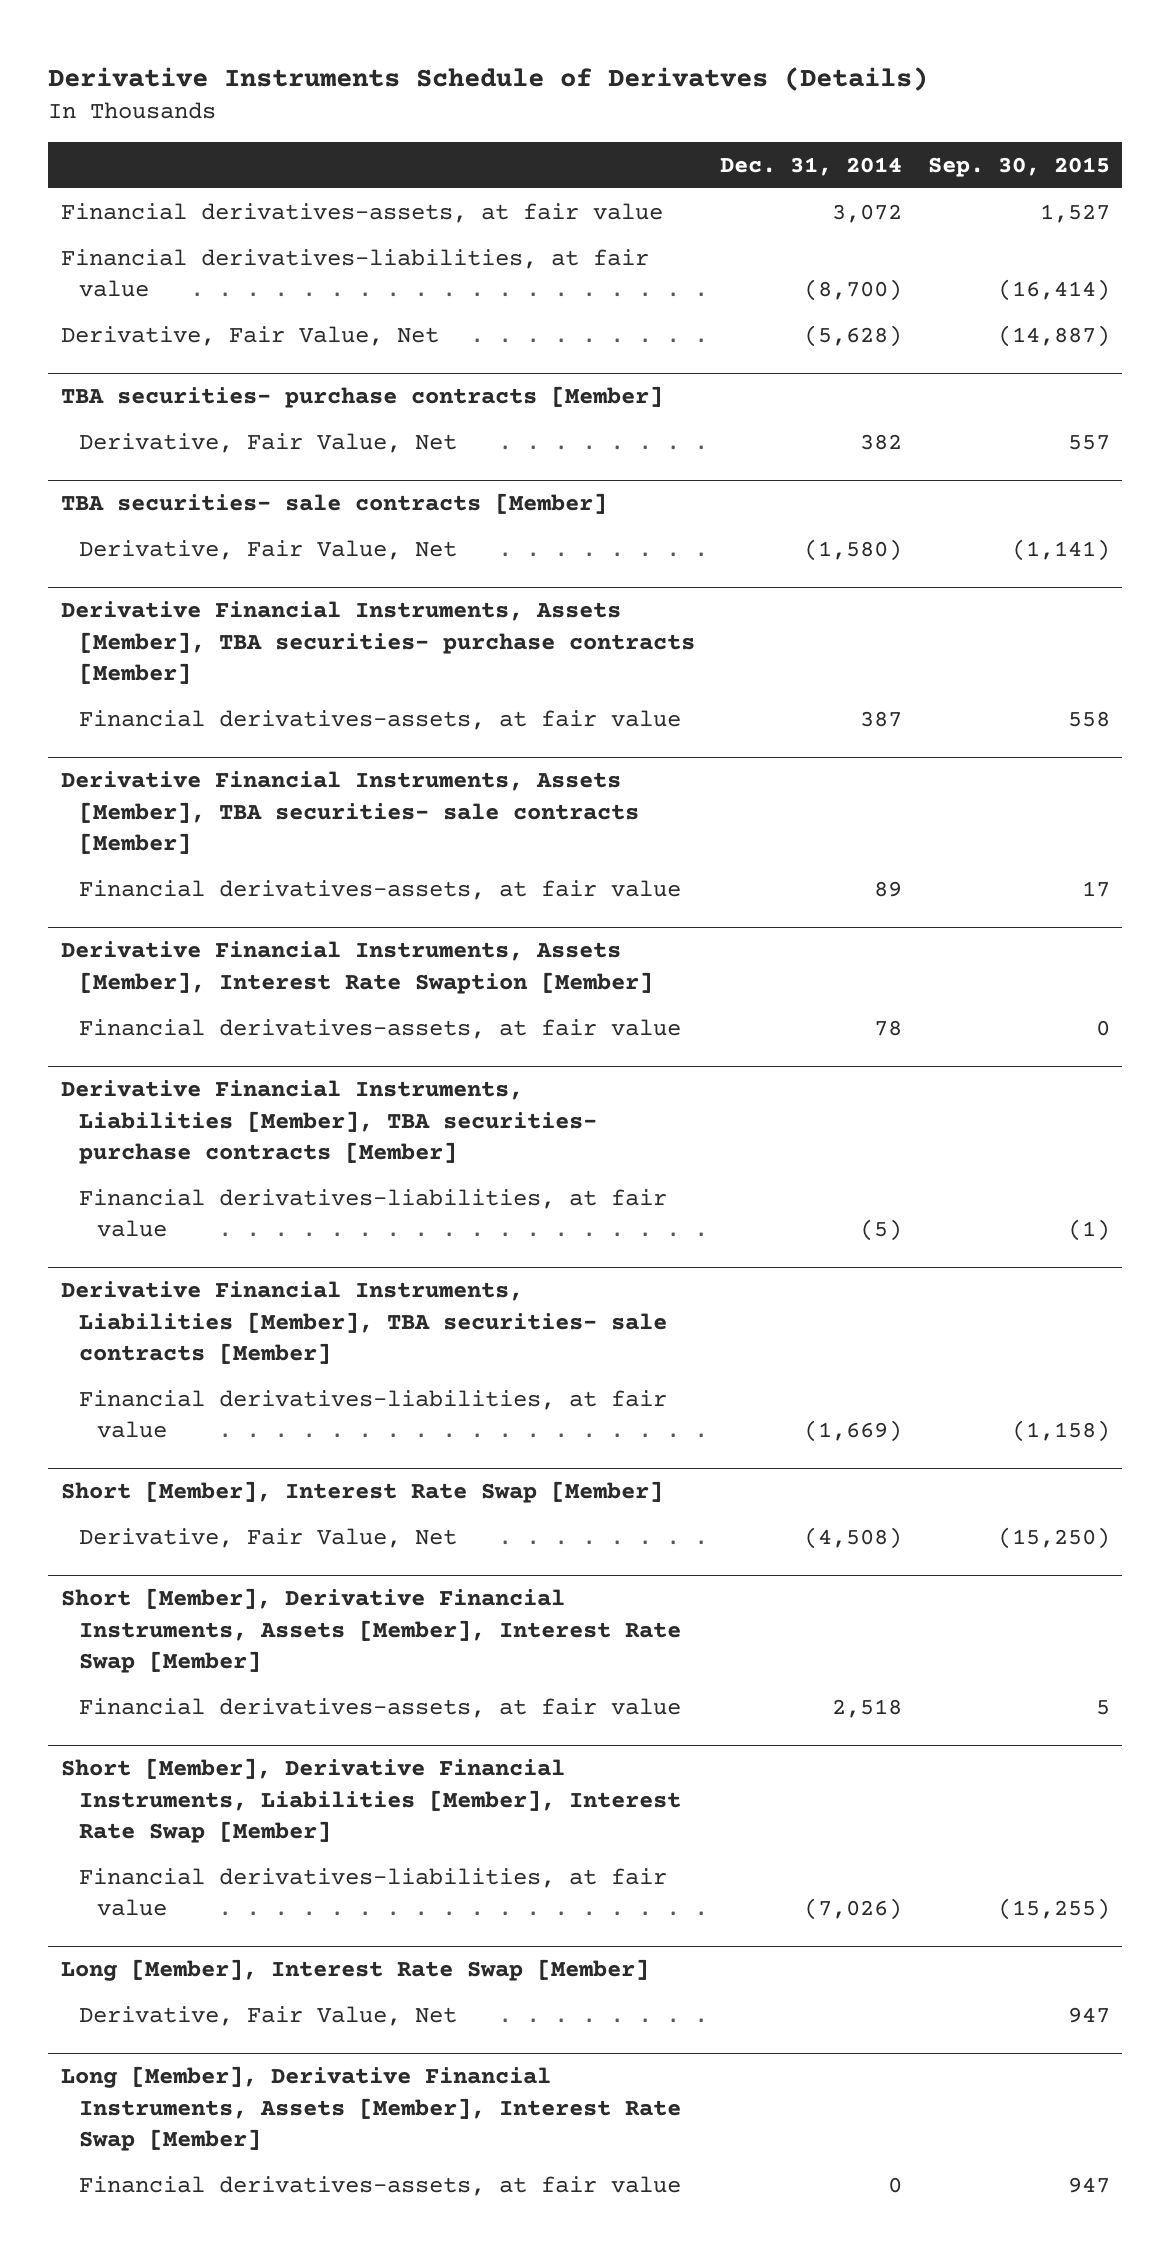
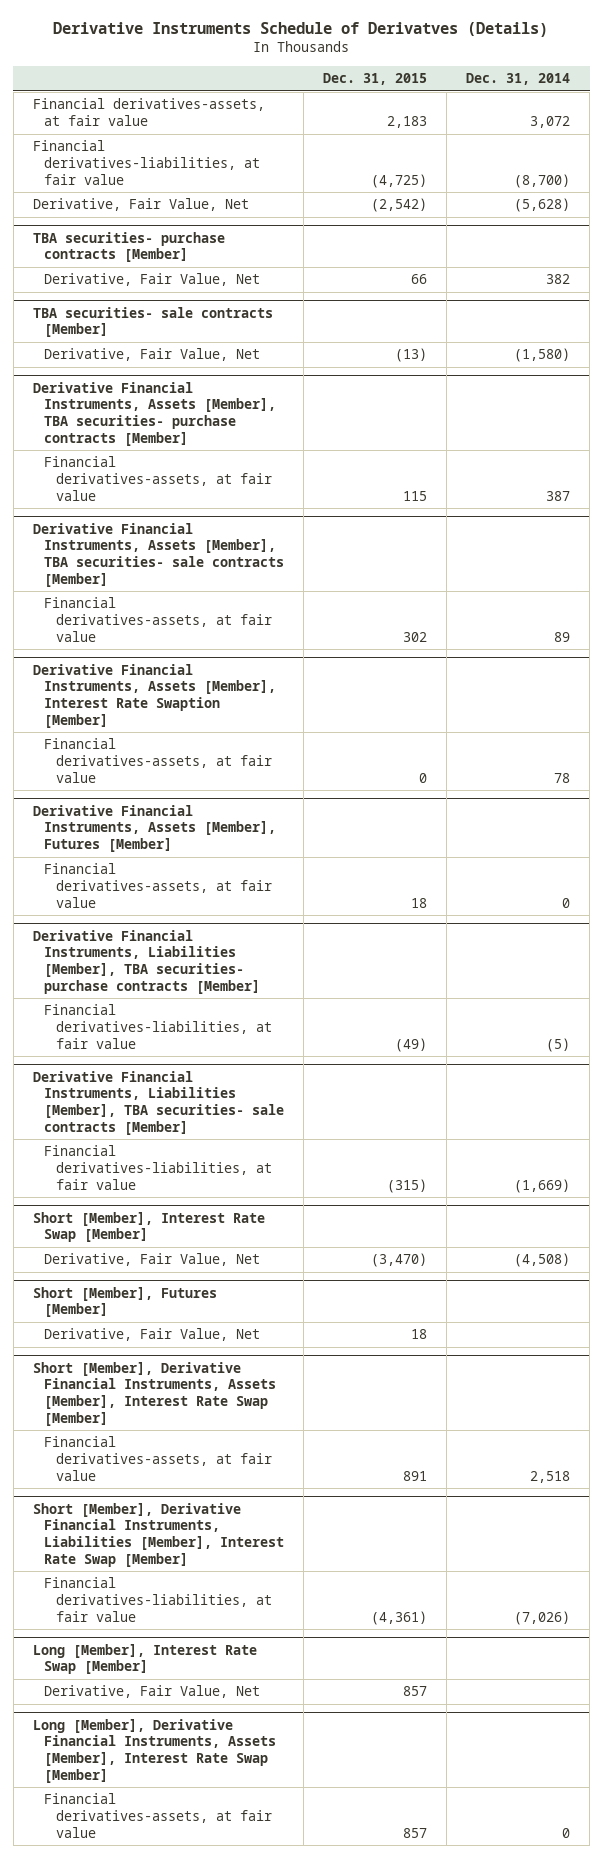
[927,156,1110,177] Sep. 30, 2015 -> none
none -> [323,73,428,86] Dec. 31, 2015
none -> [32,804,277,853] Derivative Financial Instruments, Assets [Member], Futures [Member]
none -> [44,863,272,908] Financial derivatives-assets, at fair value
none -> [32,1286,217,1318] Short [Member], Futures [Member]
none -> [44,1328,261,1342] Derivative, Fair Value, Net

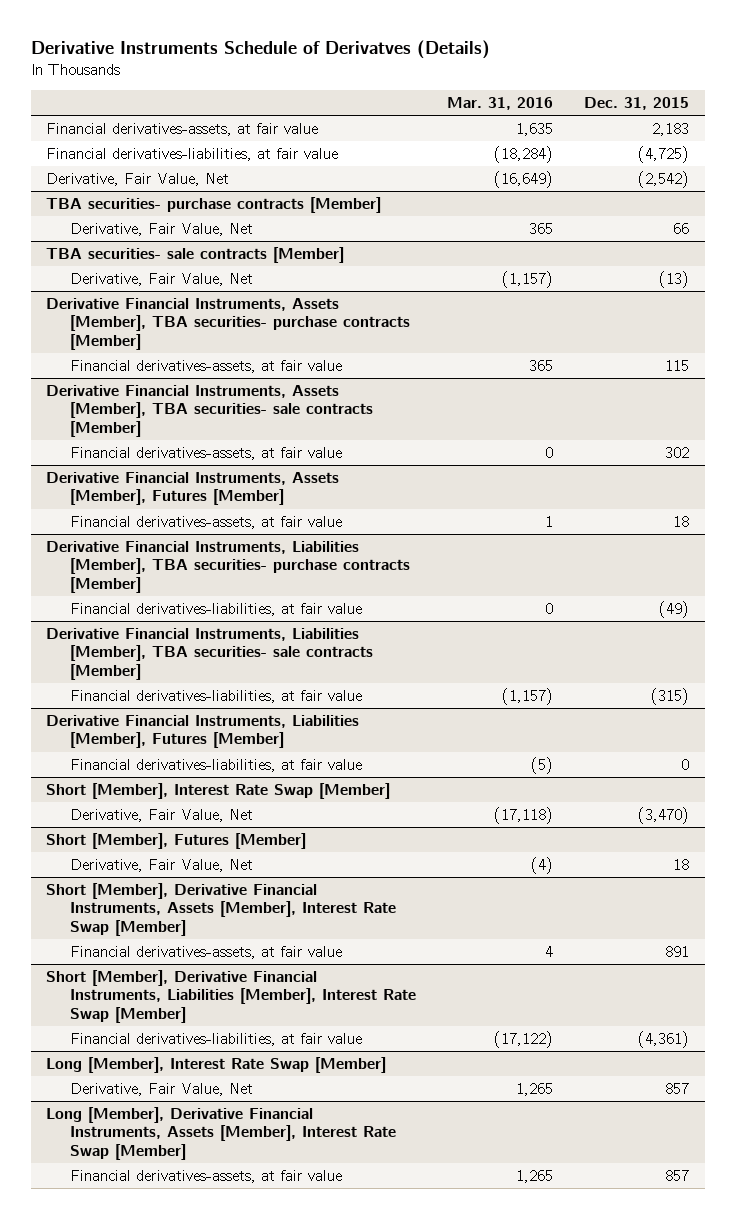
[466,73,571,86] Dec. 31, 2014 -> none
none -> [446,97,553,111] Mar. 31, 2016
[32,663,277,728] Derivative Financial Instruments, Assets [Member], Interest Rate Swaption [Member] -> none
[44,738,272,783] Financial derivatives-assets, at fair value -> none
none -> [46,714,360,749] Derivative Financial Instruments, Liabilities [Member], Futures [Member]
none -> [69,758,362,772] Financial derivatives-liabilities, at fair value

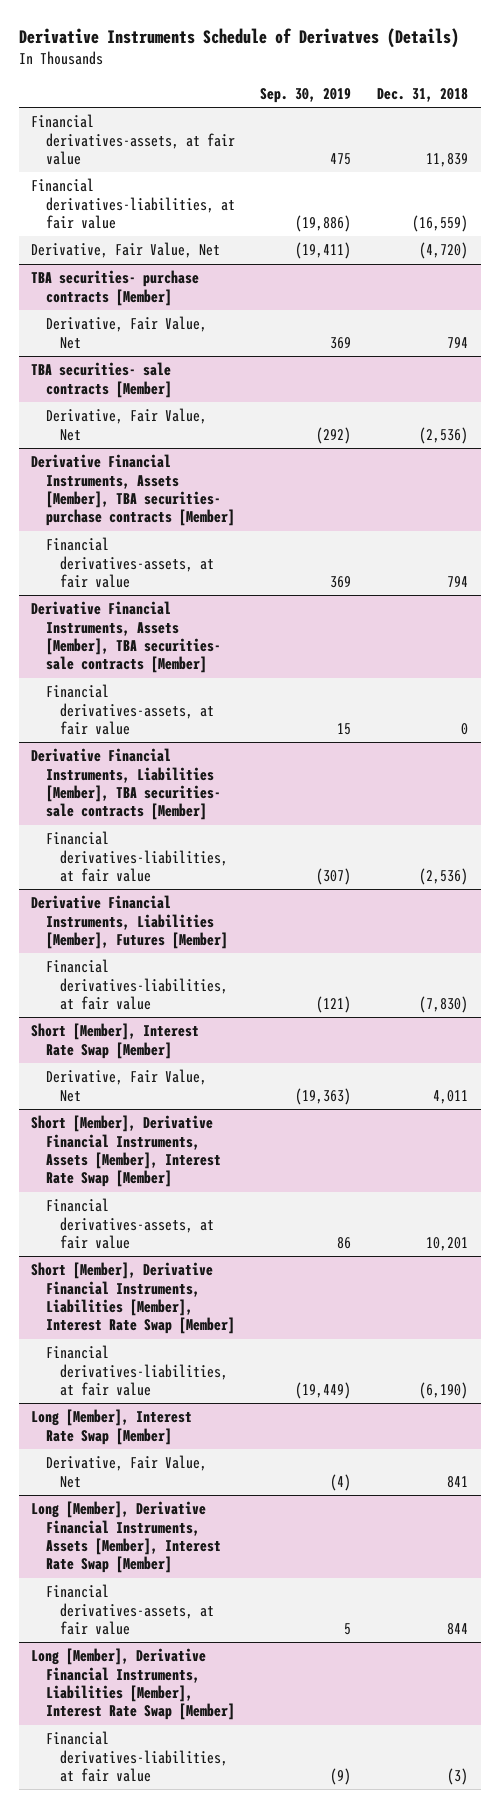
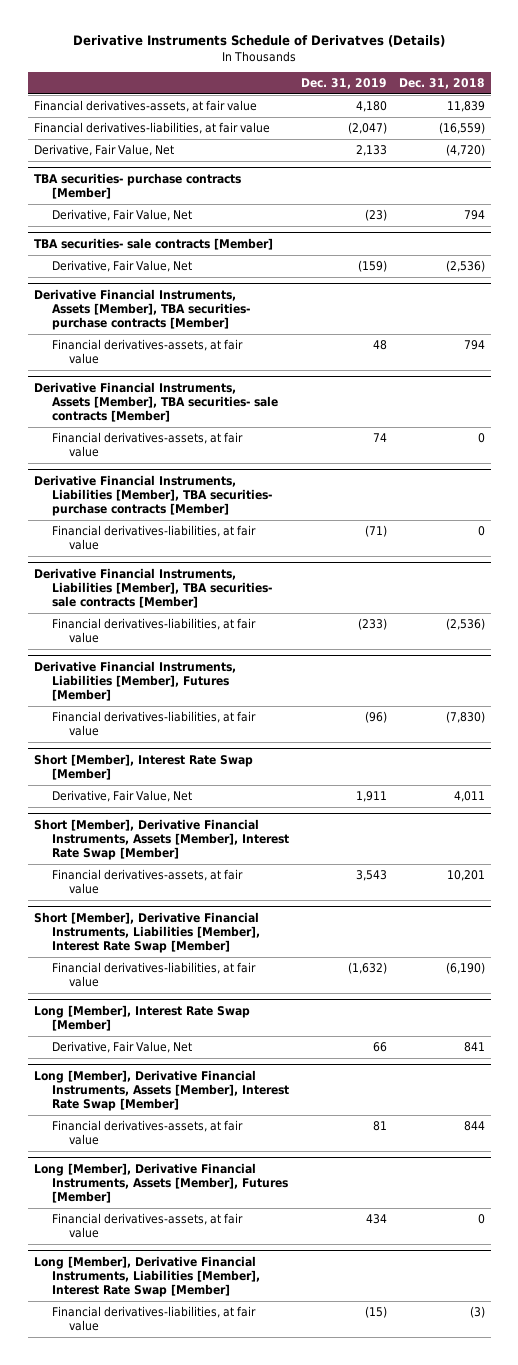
[260,88,352,104] Sep. 30, 2019 -> none
none -> [300,77,387,89] Dec. 31, 2019
none -> [33,475,272,516] Derivative Financial Instruments, Liabilities [Member], TBA securities- purchase contracts [Member]
none -> [51,525,256,550] Financial derivatives-liabilities, at fair value
none -> [33,1163,288,1203] Long [Member], Derivative Financial Instruments, Assets [Member], Futures [Member]
none -> [51,1213,243,1238] Financial derivatives-assets, at fair value

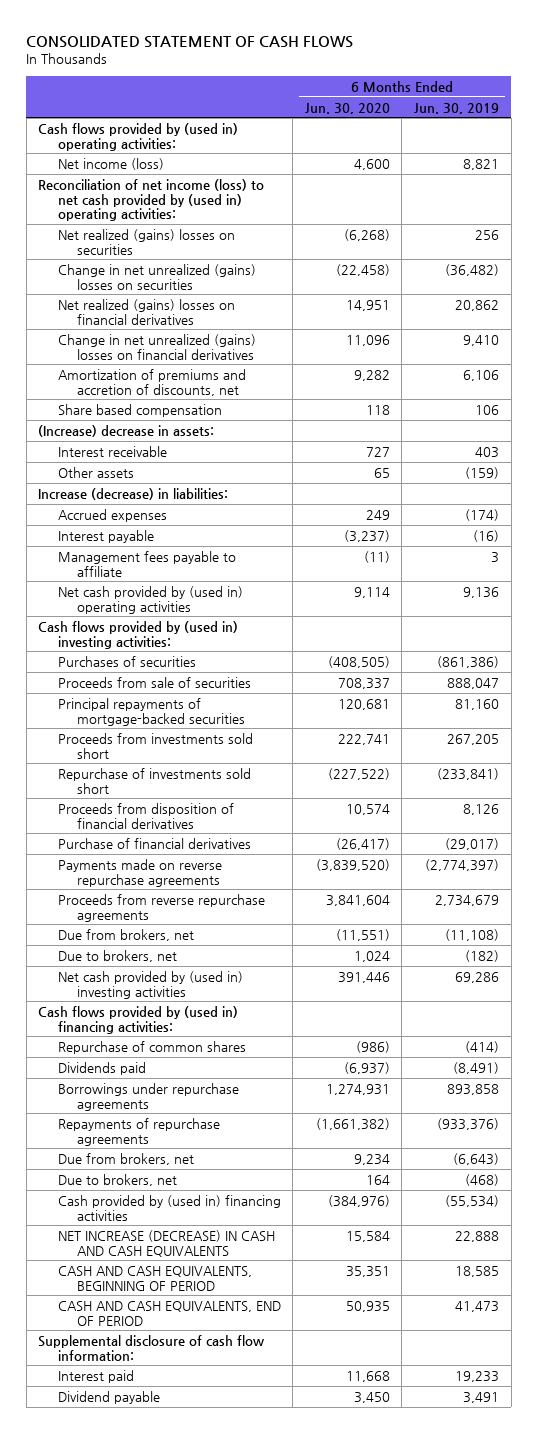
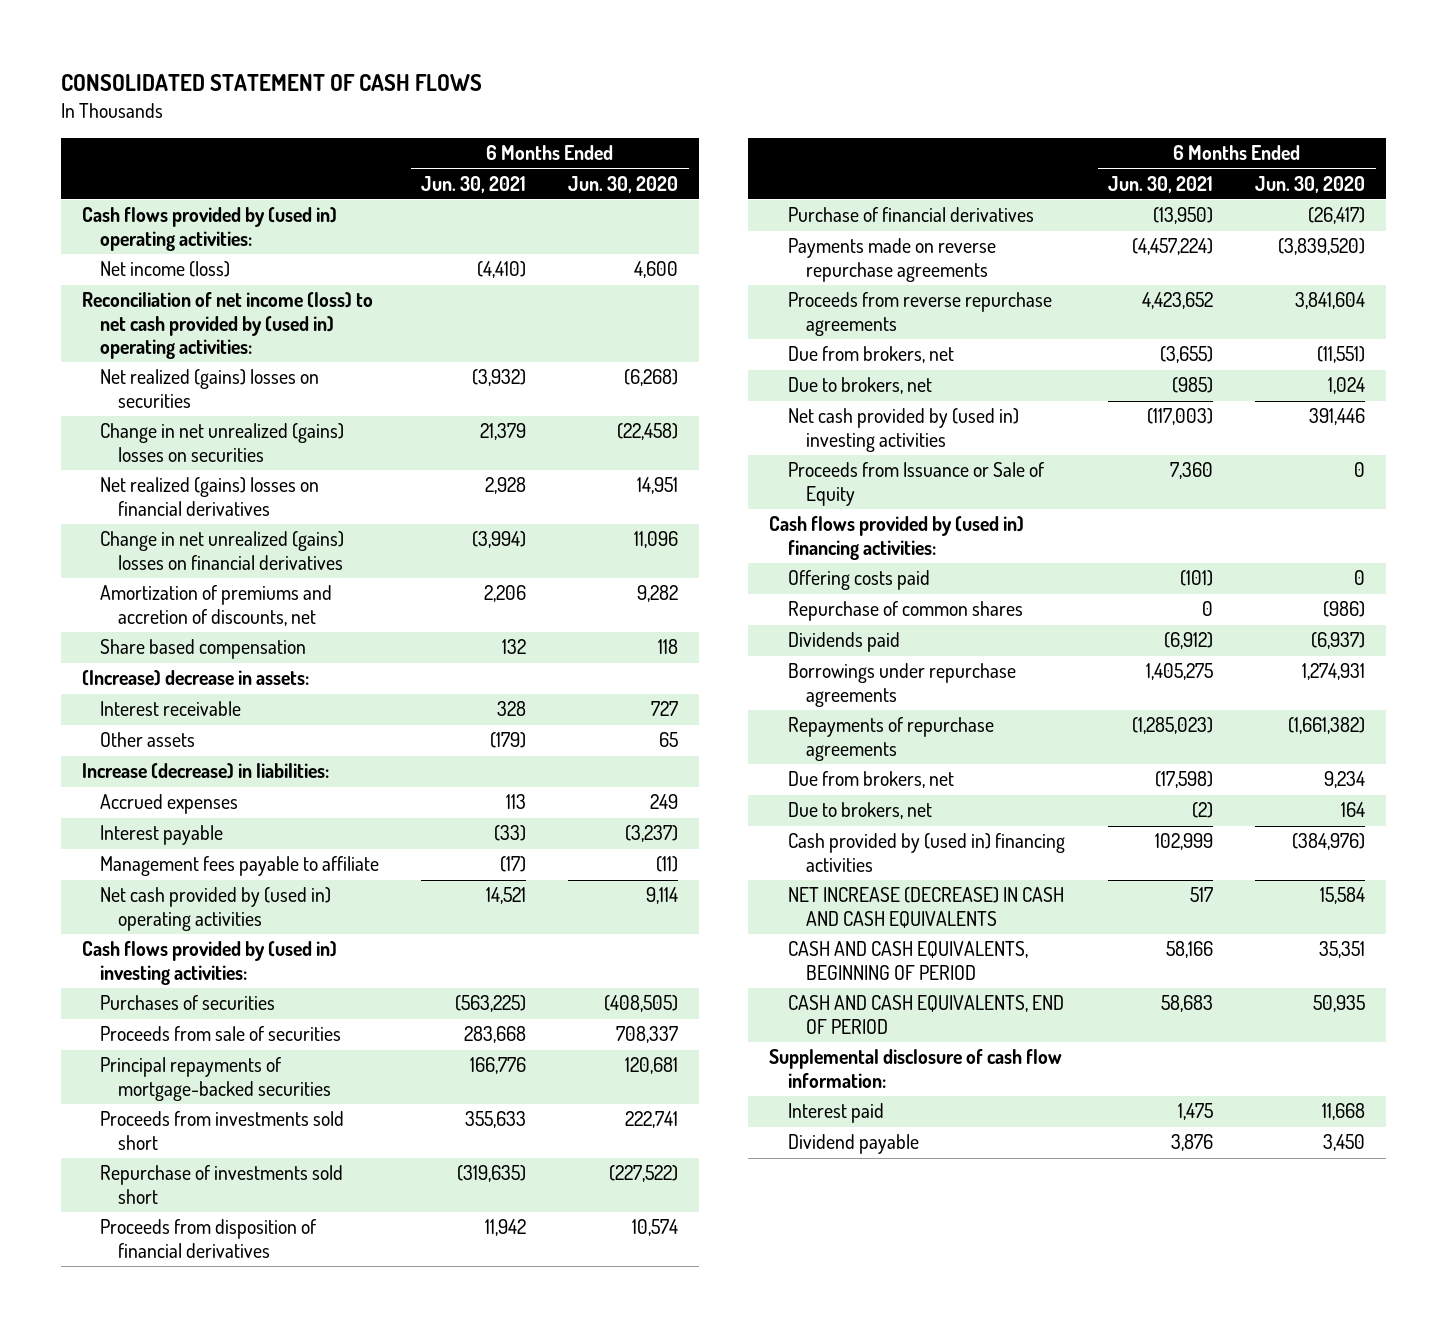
[413,102,499,114] Jun. 30, 2019 -> none
none -> [421,175,527,193] Jun. 30, 2021
none -> [787,462,1044,506] Proceeds from Issuance or Sale of Equity
none -> [787,570,930,591] Offering costs paid

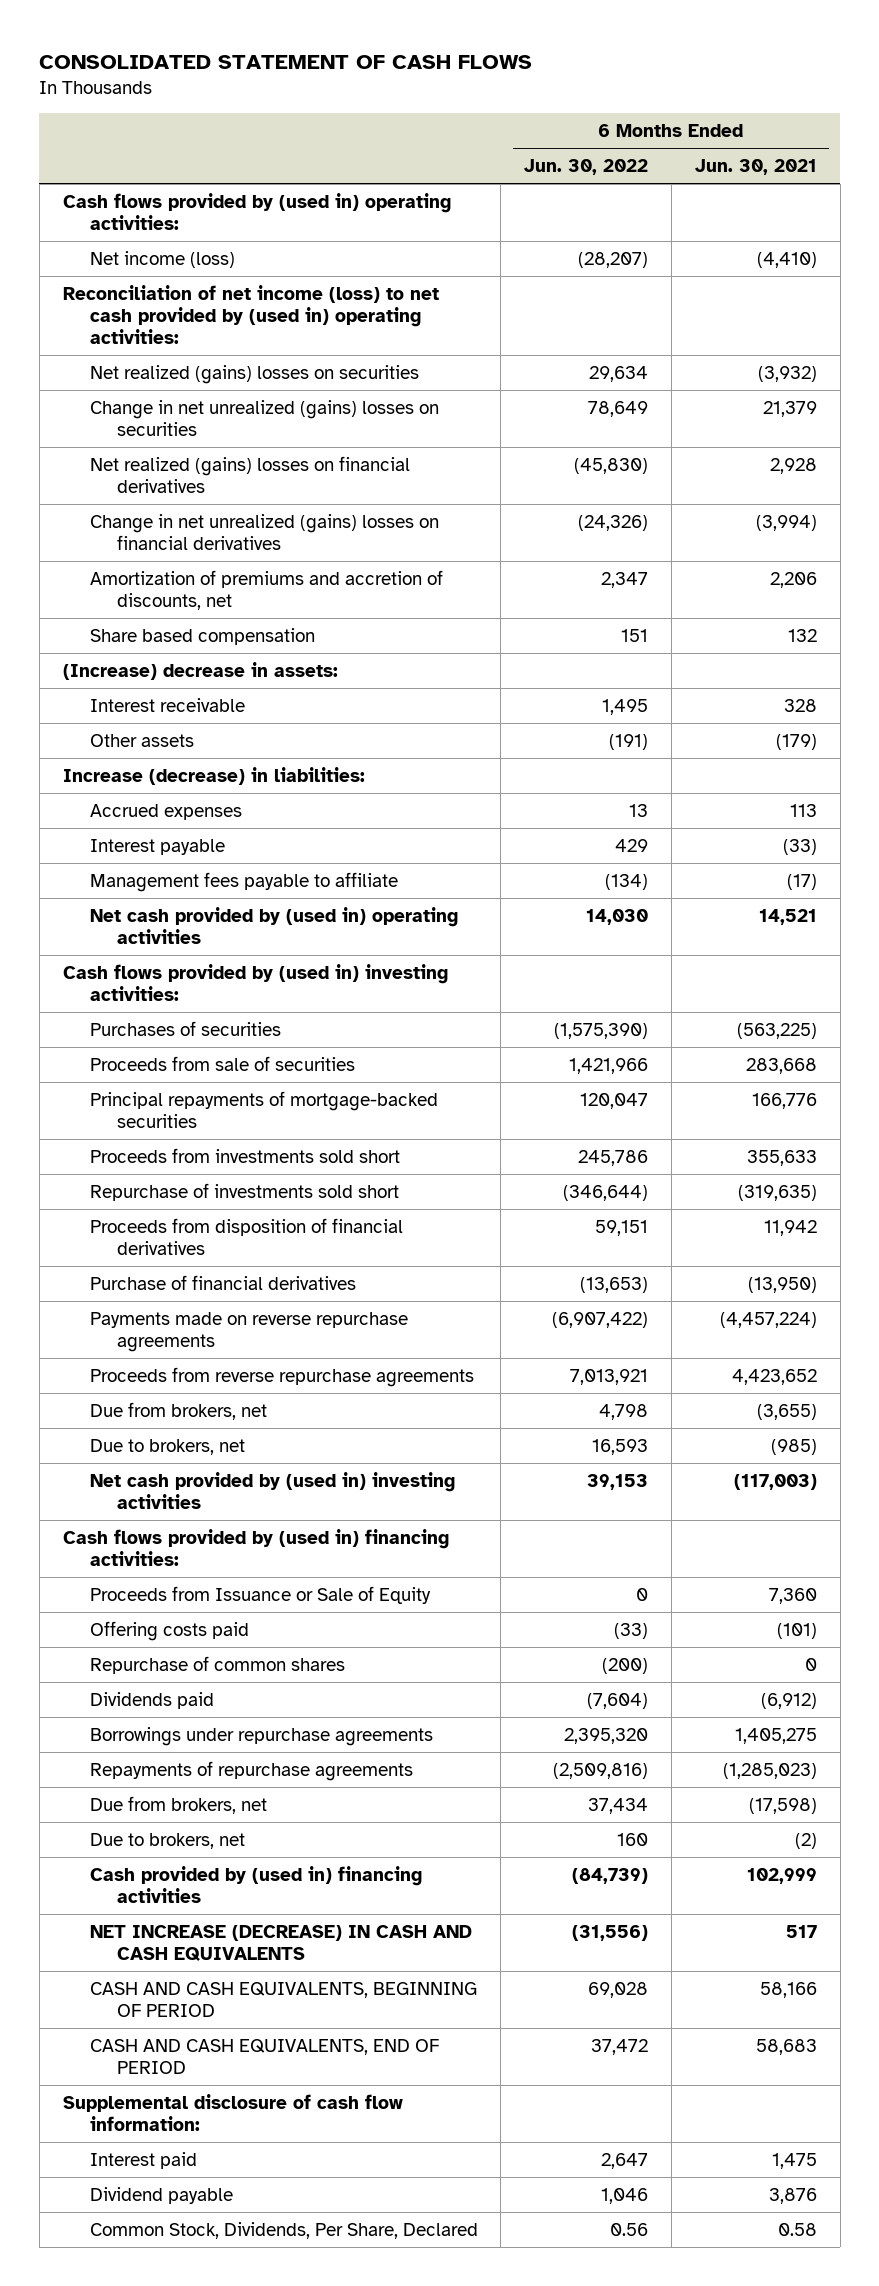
[568,175,679,193] Jun. 30, 2020 -> none
none -> [524,159,649,176] Jun. 30, 2022
[787,462,1044,506] Proceeds from Issuance or Sale of Equity -> [89,1585,431,1604] Proceeds from Issuance or Sale of Equity
none -> [89,2221,478,2239] Common Stock, Dividends, Per Share, Declared

